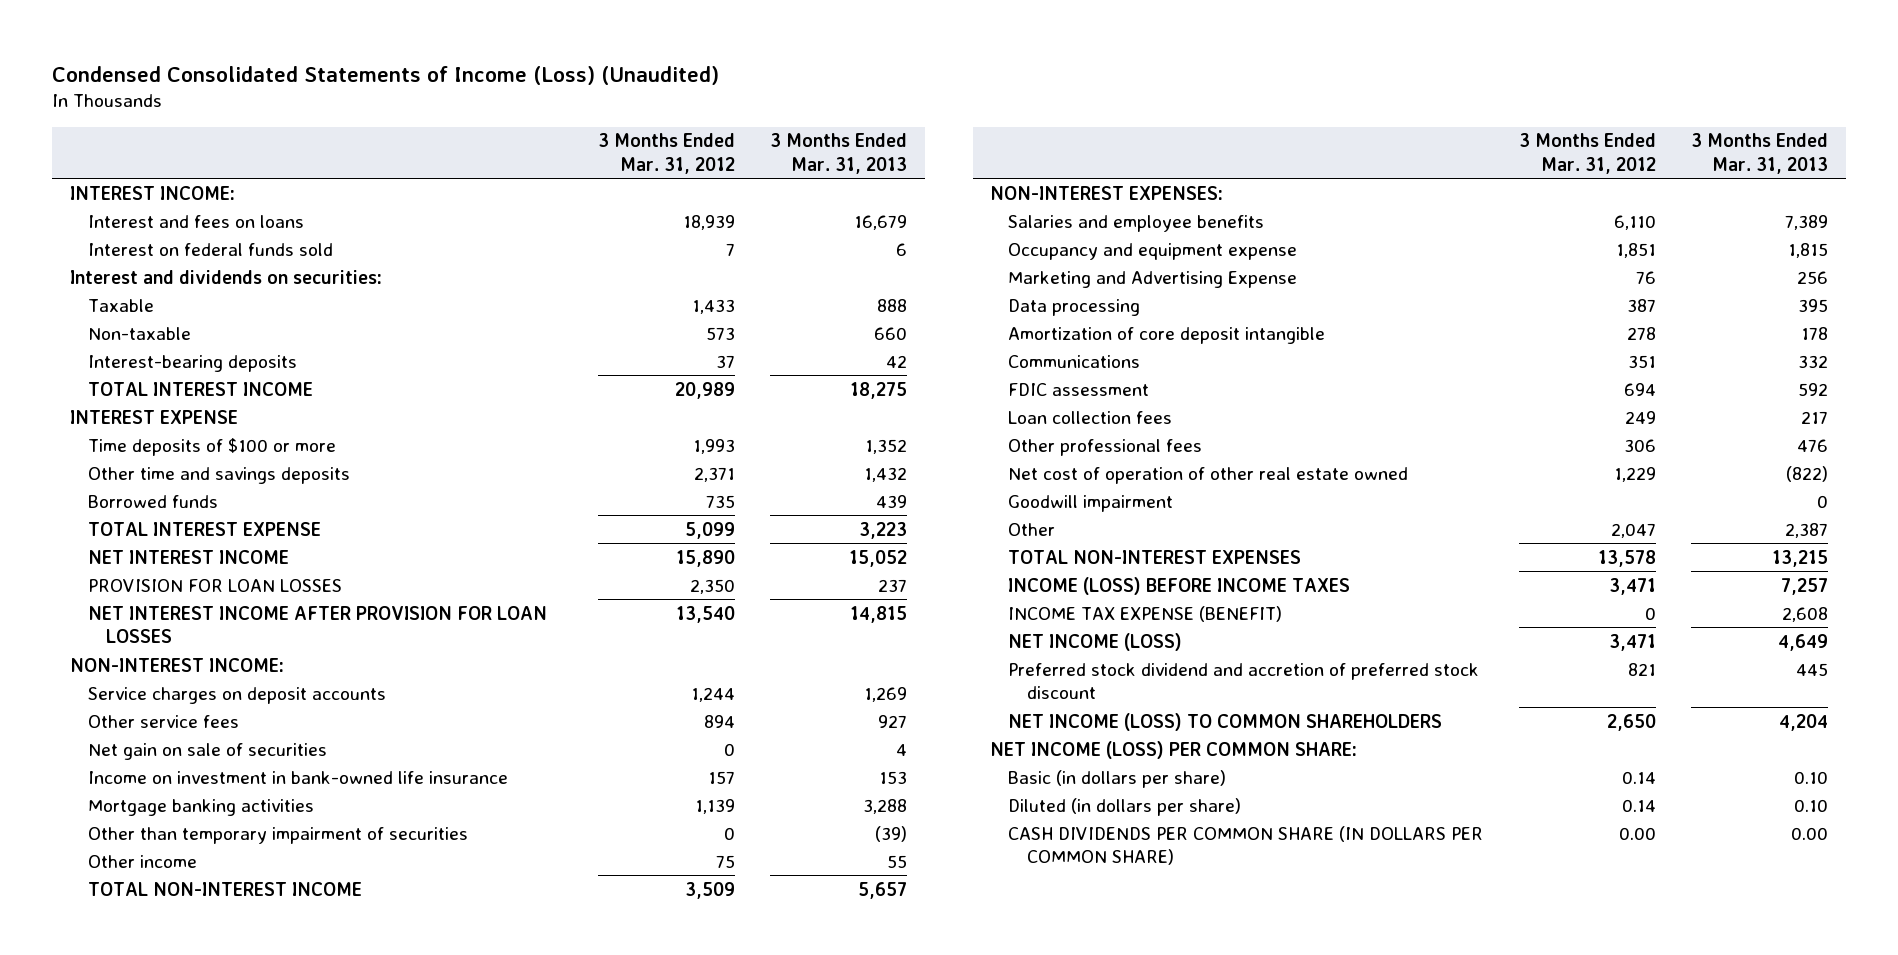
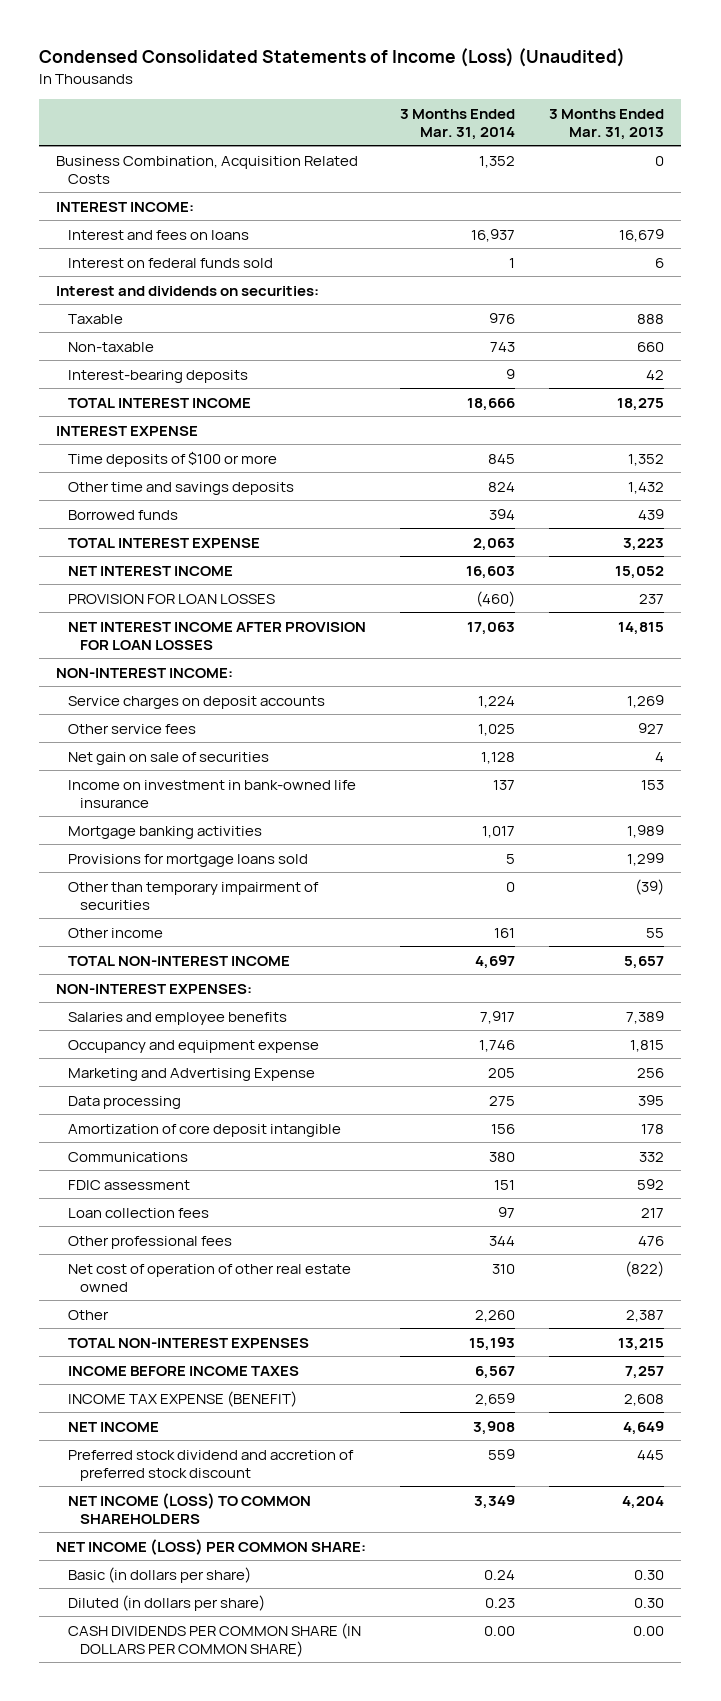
[597,133,735,174] 3 Months Ended Mar. 31, 2012 -> none
none -> [400,108,516,140] 3 Months Ended Mar. 31, 2014
none -> [56,155,359,184] Business Combination, Acquisition Related Costs
[863,798,908,814] 3,288 -> [627,824,665,838] 1,989
none -> [68,853,309,867] Provisions for mortgage loans sold
[1008,494,1174,512] Goodwill impairment -> none
[1008,576,1351,595] INCOME (LOSS) BEFORE INCOME TAXES -> [68,1365,300,1376] INCOME BEFORE INCOME TAXES
[1008,632,1183,651] NET INCOME (LOSS) -> [68,1421,160,1432] NET INCOME
[1794,770,1829,784] 0.10 -> [634,1569,665,1580] 0.30
[1794,798,1829,812] 0.10 -> [634,1597,665,1608] 0.30

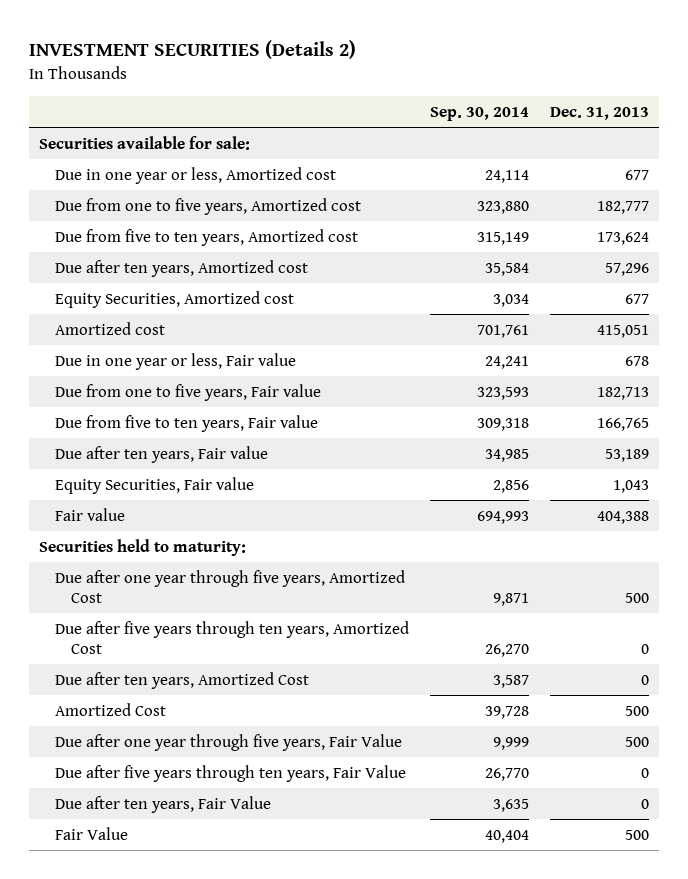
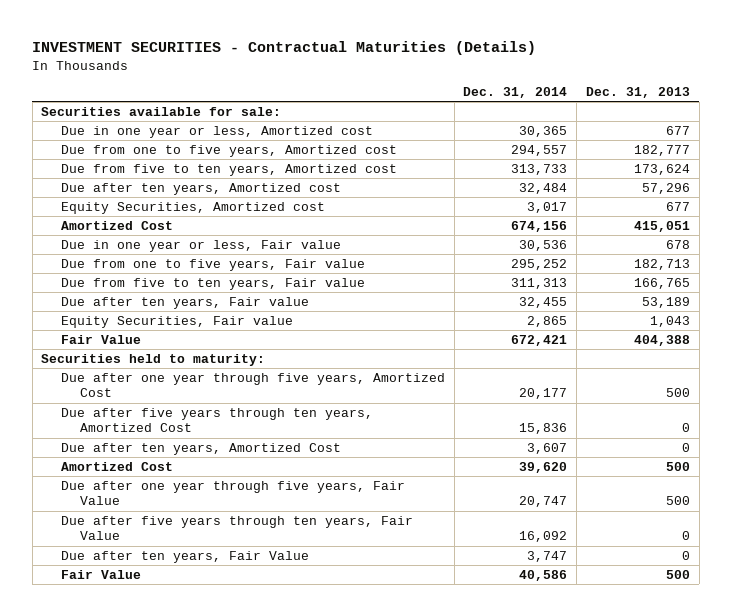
[28,39,356,59] INVESTMENT SECURITIES (Details 2) -> [32,41,537,56] INVESTMENT SECURITIES - Contractual Maturities (Details)
[430,106,530,121] Sep. 30, 2014 -> none
none -> [463,87,568,99] Dec. 31, 2014
[55,321,166,335] Amortized cost -> [60,220,173,230] Amortized Cost
[55,507,126,521] Fair value -> [60,334,141,344] Fair Value

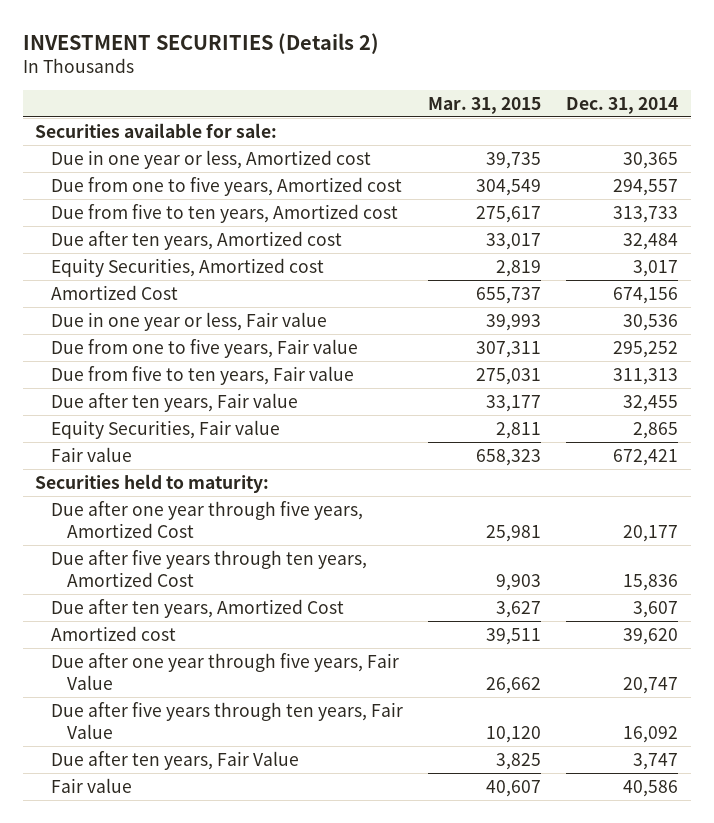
[32,41,537,56] INVESTMENT SECURITIES - Contractual Maturities (Details) -> [22,32,379,54] INVESTMENT SECURITIES (Details 2)
[585,87,690,99] Dec. 31, 2013 -> none
none -> [428,96,542,114] Mar. 31, 2015
[60,334,141,344] Fair Value -> [51,446,133,462] Fair value
[60,461,173,471] Amortized Cost -> [51,625,177,641] Amortized cost
[60,569,141,579] Fair Value -> [51,777,133,793] Fair value

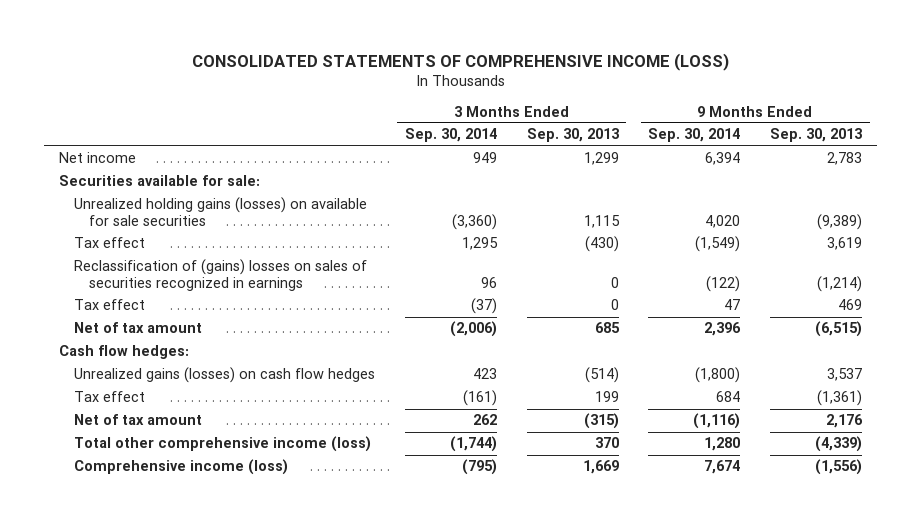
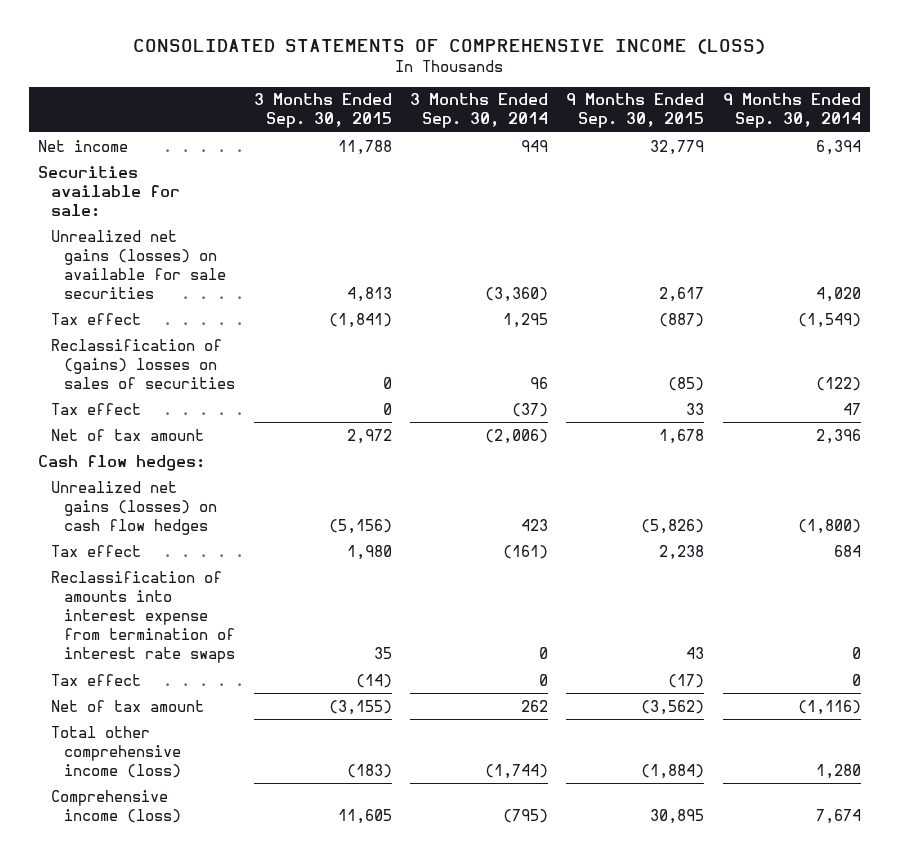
[526,128,619,143] Sep. 30, 2013 -> none
[770,128,863,143] Sep. 30, 2013 -> none
none -> [253,93,392,129] 3 Months Ended Sep. 30, 2015
none -> [566,93,705,129] 9 Months Ended Sep. 30, 2015
[74,197,368,227] Unrealized holding gains (losses) on available for sale securities -> [51,229,227,300] Unrealized net gains (losses) on available for sale securities
[74,259,368,292] Reclassification of (gains) losses on sales of securities recognized in earnings -> [51,338,236,389] Reclassification of (gains) losses on sales of securities
[74,367,376,384] Unrealized gains (losses) on cash flow hedges -> [51,480,218,535] Unrealized net gains (losses) on cash flow hedges
none -> [51,570,236,664] Reclassification of amounts into interest expense from termination of interest rate swaps
none -> [51,673,142,686] Tax effect

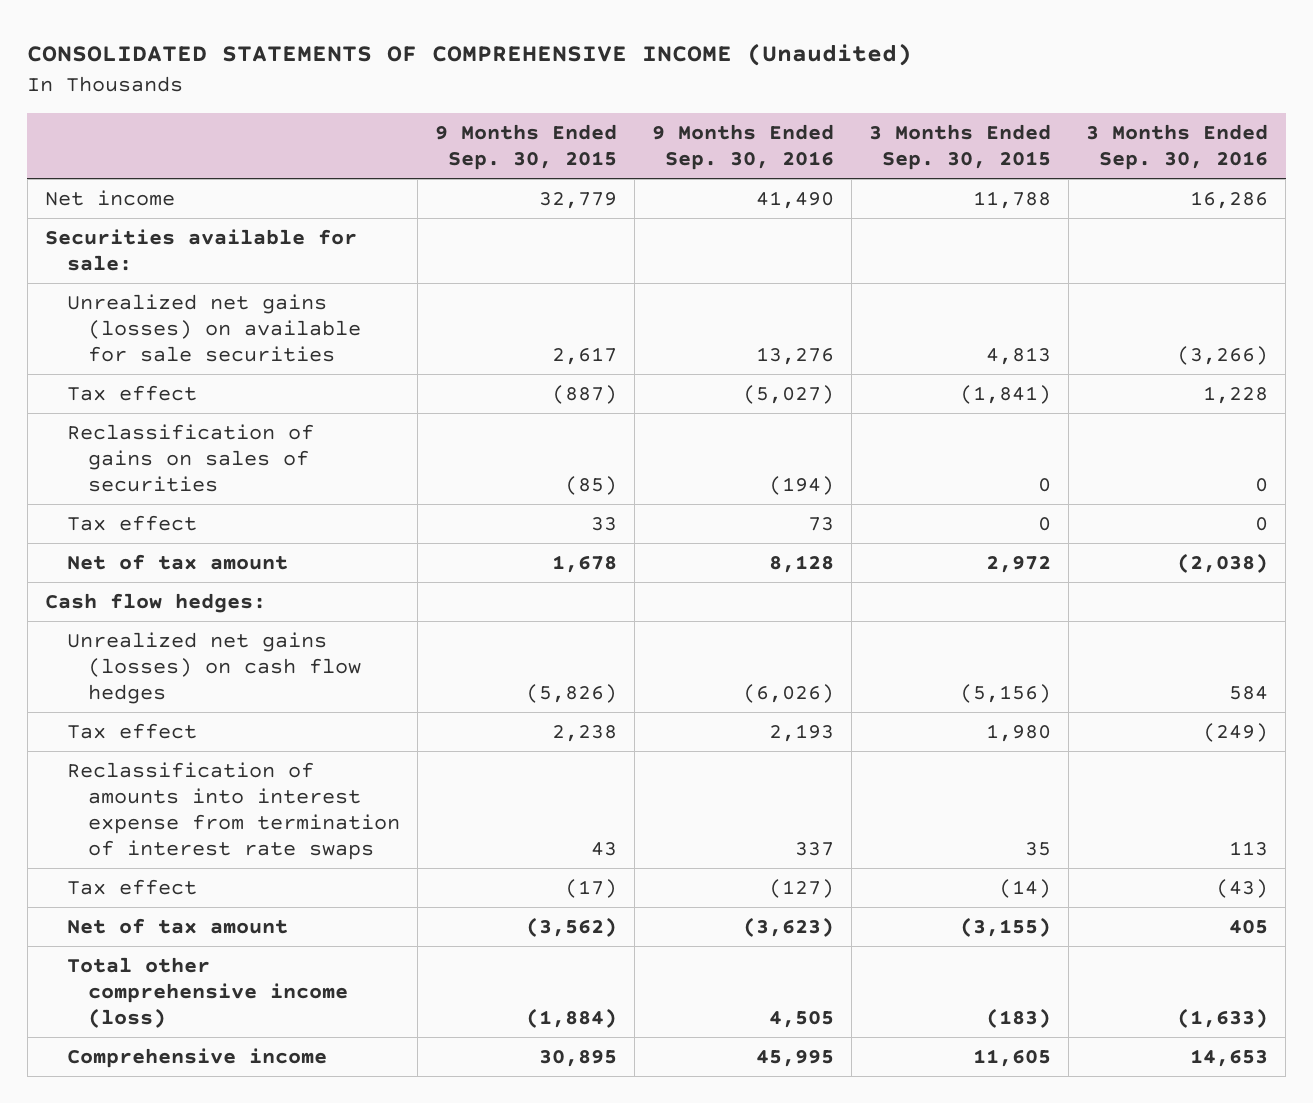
[133,38,766,54] CONSOLIDATED STATEMENTS OF COMPREHENSIVE INCOME (LOSS) -> [27,43,913,67] CONSOLIDATED STATEMENTS OF COMPREHENSIVE INCOME (Unaudited)
[409,93,548,129] 3 Months Ended Sep. 30, 2014 -> none
[722,93,861,129] 9 Months Ended Sep. 30, 2014 -> none
none -> [652,124,835,171] 9 Months Ended Sep. 30, 2016
none -> [1086,124,1269,171] 3 Months Ended Sep. 30, 2016
[51,338,236,389] Reclassification of (gains) losses on sales of securities -> [66,424,314,493] Reclassification of gains on sales of securities
[51,789,182,823] Comprehensive income (loss) -> [66,1048,327,1069] Comprehensive income

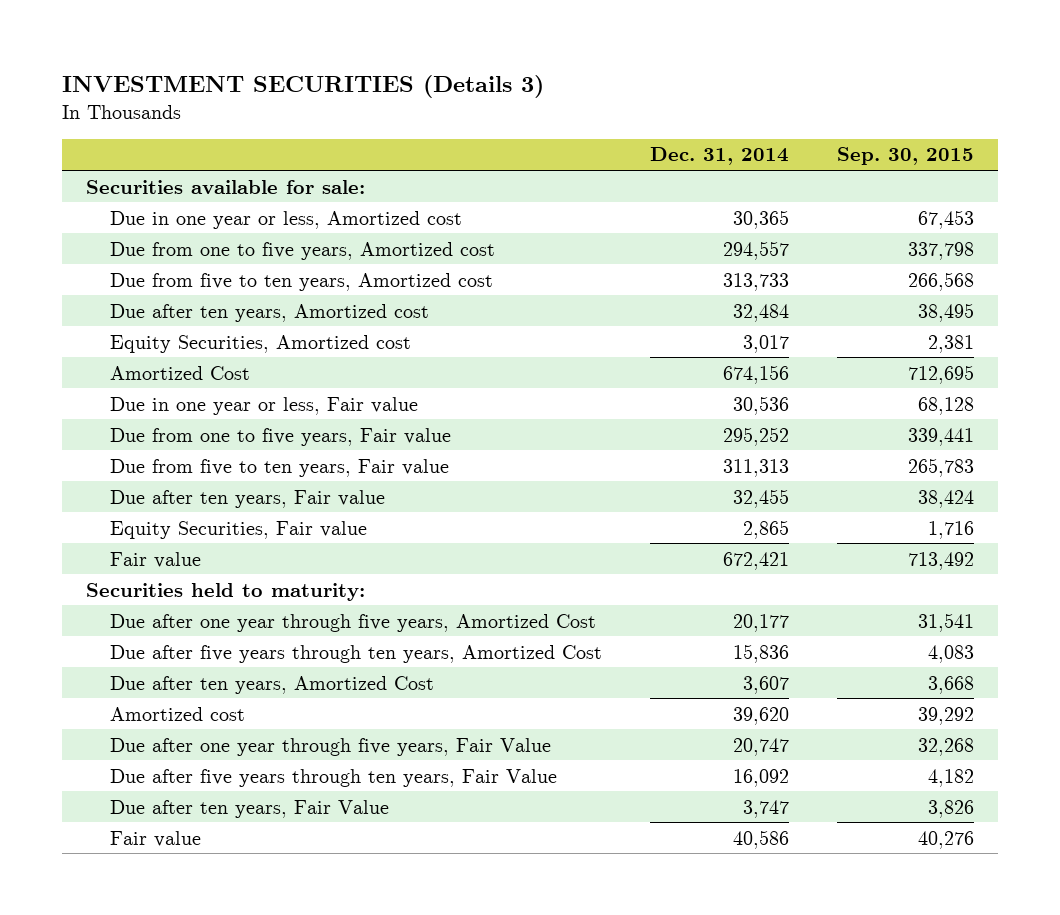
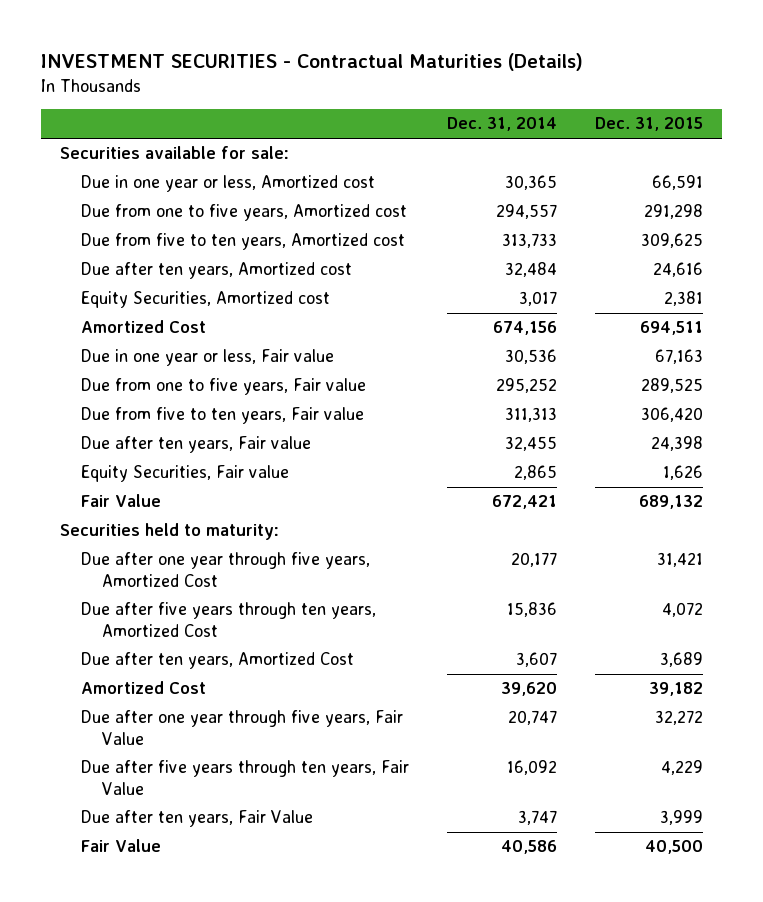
[61,75,544,99] INVESTMENT SECURITIES (Details 3) -> [41,53,584,72] INVESTMENT SECURITIES - Contractual Maturities (Details)
[837,147,975,166] Sep. 30, 2015 -> none
none -> [594,117,703,132] Dec. 31, 2015
[110,551,202,568] Fair value -> [80,494,161,508] Fair Value
[110,706,246,721] Amortized cost -> [80,681,206,695] Amortized Cost
[110,830,202,847] Fair value -> [80,839,161,853] Fair Value

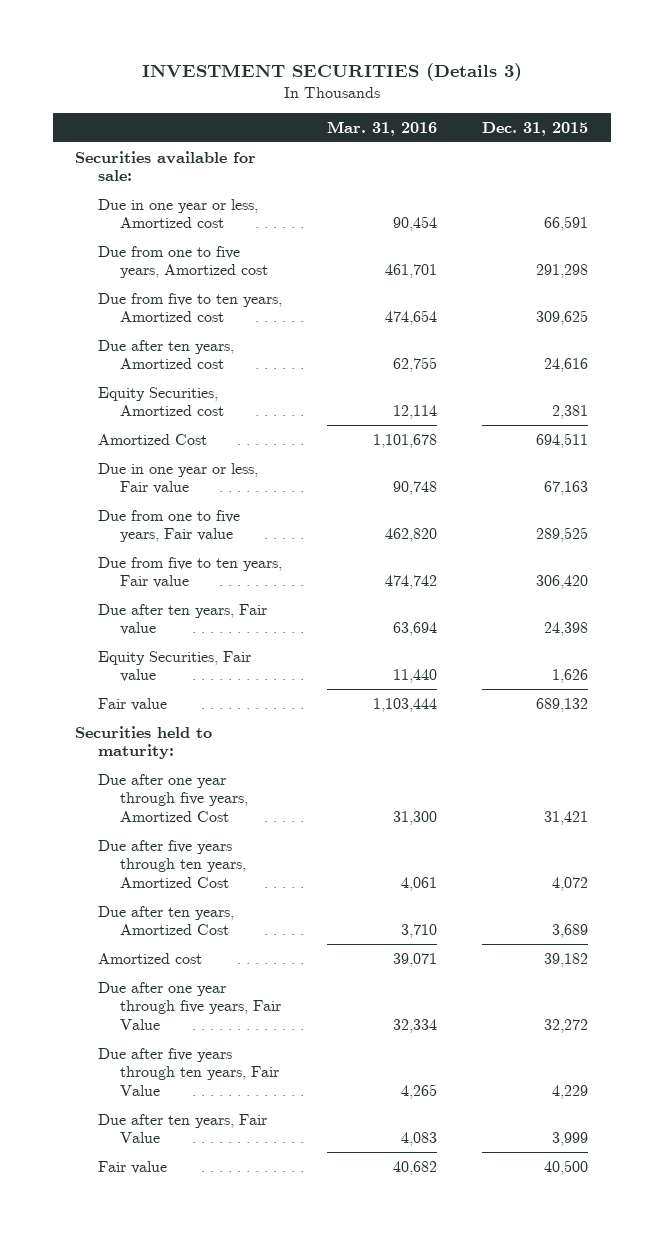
[41,53,584,72] INVESTMENT SECURITIES - Contractual Maturities (Details) -> [141,62,522,81] INVESTMENT SECURITIES (Details 3)
[446,117,557,132] Dec. 31, 2014 -> none
none -> [326,120,437,136] Mar. 31, 2016
[80,494,161,508] Fair Value -> [97,697,167,711] Fair value
[80,681,206,695] Amortized Cost -> [97,952,202,964] Amortized cost
[80,839,161,853] Fair Value -> [97,1160,167,1174] Fair value

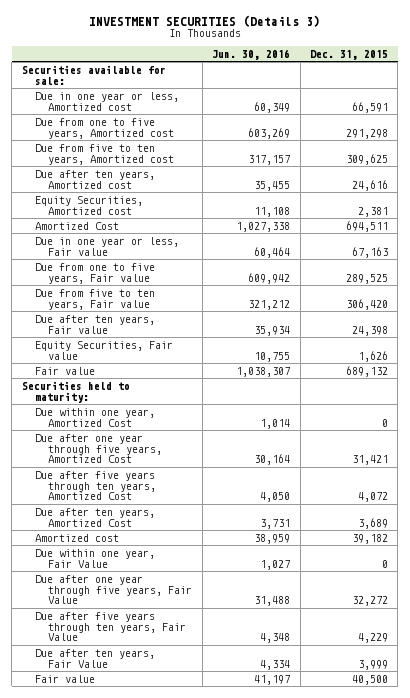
[326,120,437,136] Mar. 31, 2016 -> none
none -> [212,48,291,60] Jun. 30, 2016
none -> [34,407,155,427] Due within one year, Amortized Cost
none -> [34,548,155,568] Due within one year, Fair Value

